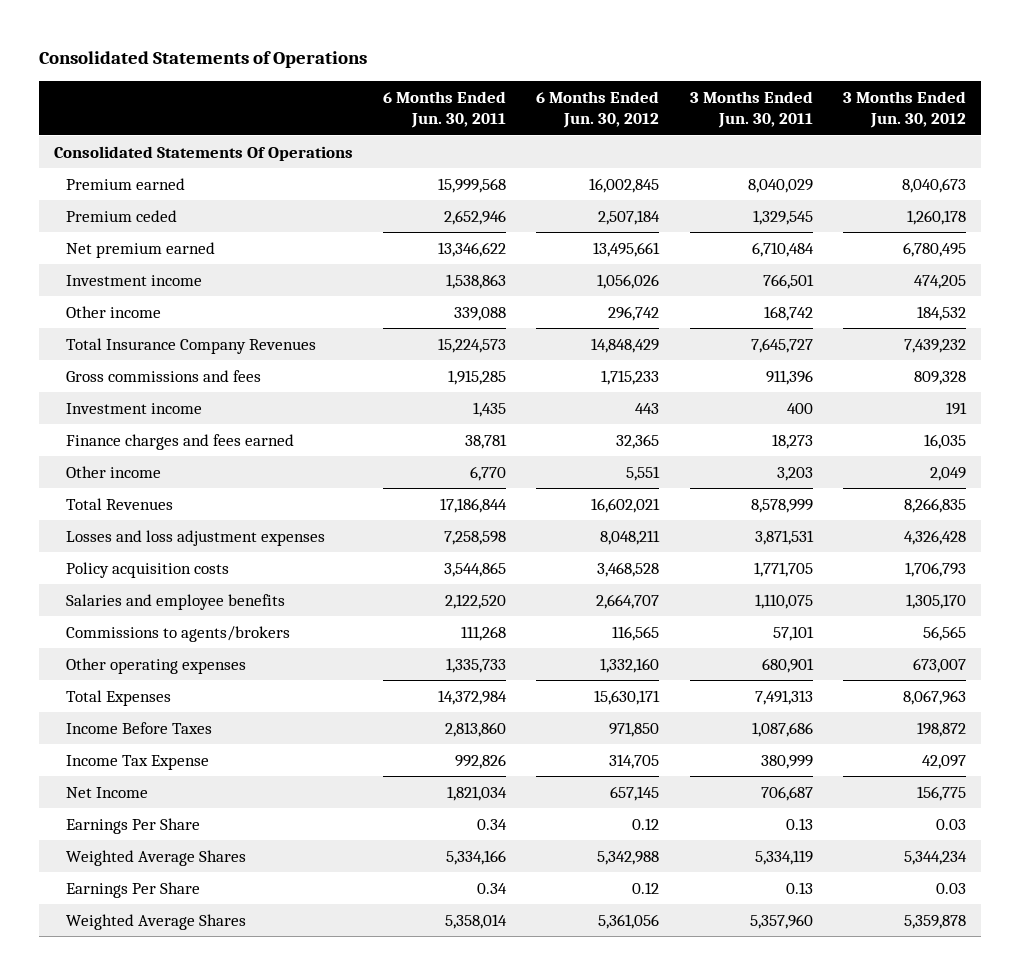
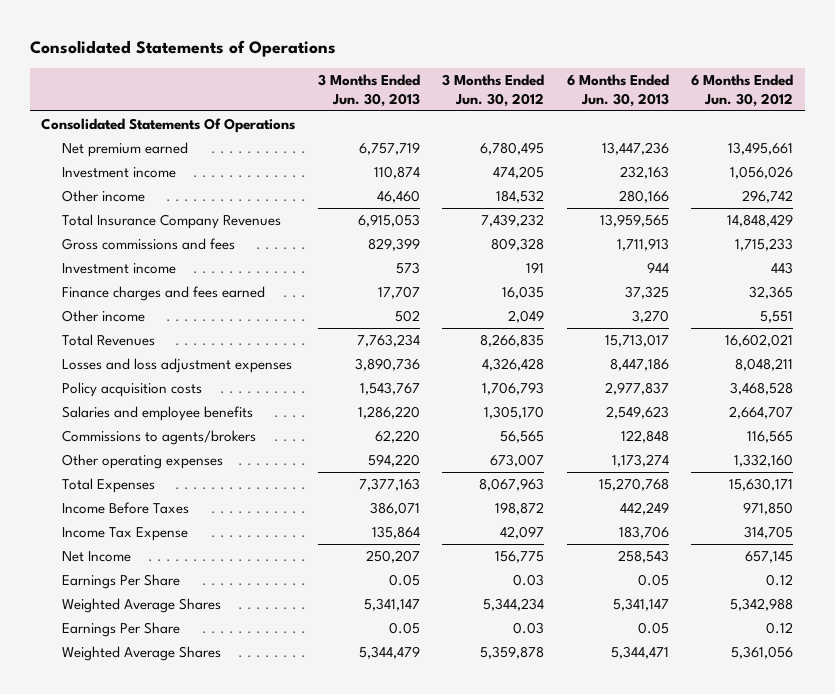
[383,90,507,129] 6 Months Ended Jun. 30, 2011 -> none
[689,90,813,129] 3 Months Ended Jun. 30, 2011 -> none
none -> [317,74,420,108] 3 Months Ended Jun. 30, 2013
none -> [566,74,669,108] 6 Months Ended Jun. 30, 2013
[66,177,186,190] Premium earned -> none
[66,209,178,222] Premium ceded -> none

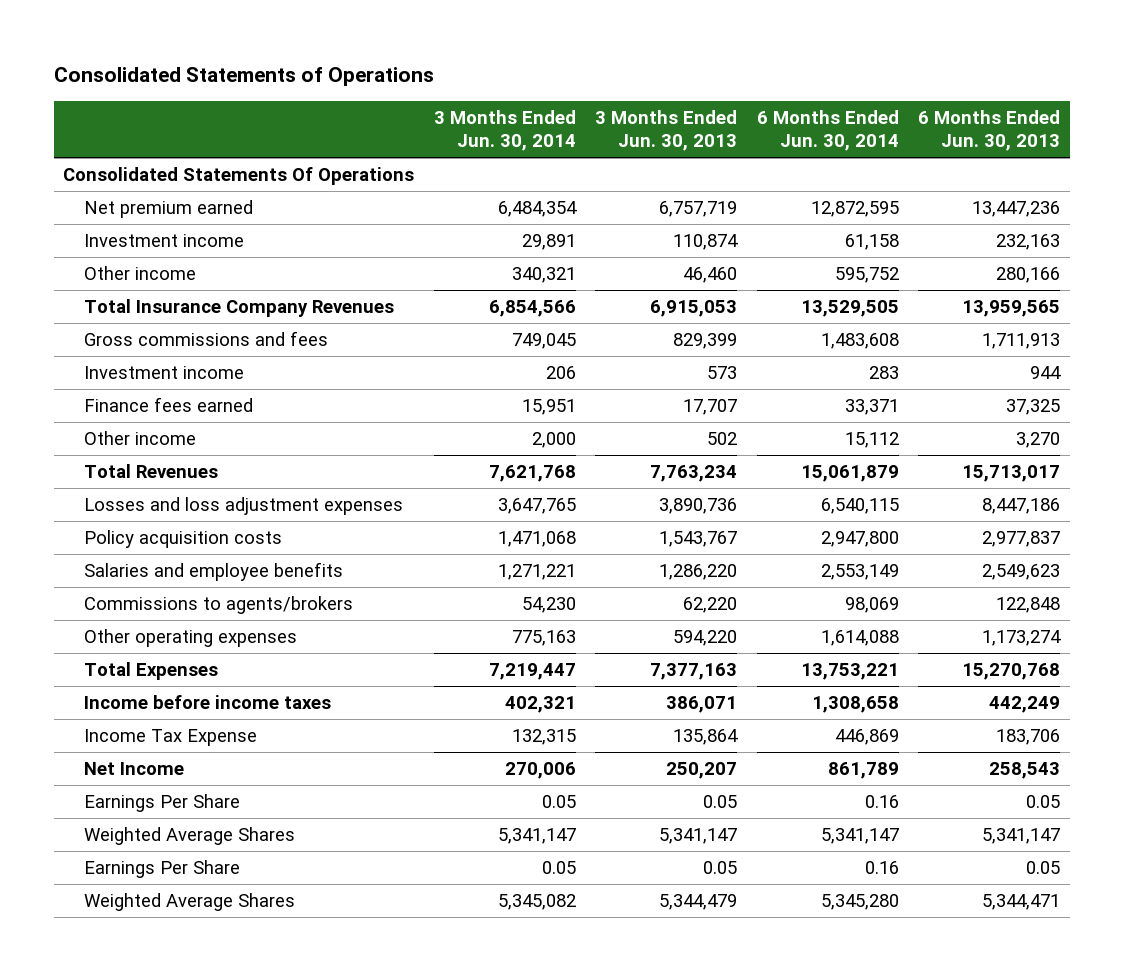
[442,74,545,108] 3 Months Ended Jun. 30, 2012 -> none
[691,74,794,108] 6 Months Ended Jun. 30, 2012 -> none
none -> [433,109,576,152] 3 Months Ended Jun. 30, 2014
none -> [756,109,899,152] 6 Months Ended Jun. 30, 2014
[61,285,265,301] Finance charges and fees earned -> [83,397,253,413] Finance fees earned
[61,501,189,514] Income Before Taxes -> [83,695,331,710] Income before income taxes

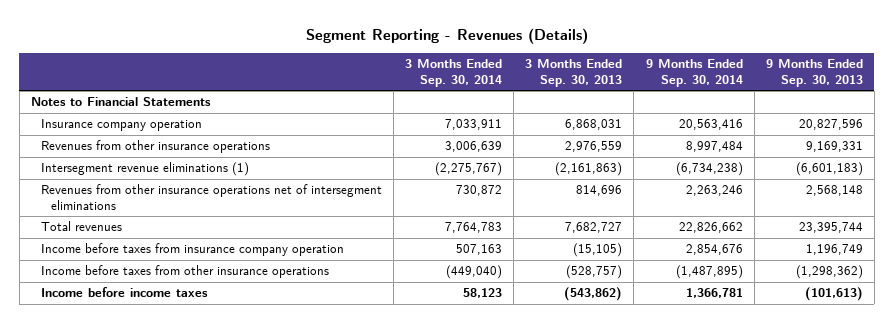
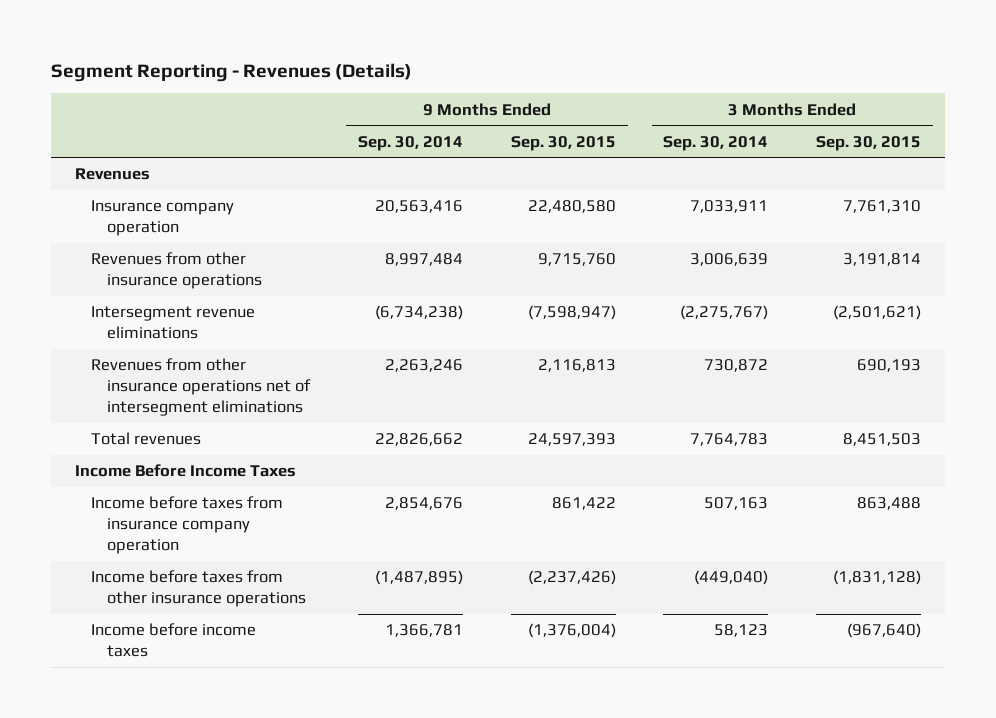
[525,59,623,87] 3 Months Ended Sep. 30, 2013 -> none
[765,59,863,87] 9 Months Ended Sep. 30, 2013 -> none
none -> [510,135,616,151] Sep. 30, 2015
none -> [816,135,922,151] Sep. 30, 2015
[30,97,211,107] Notes to Financial Statements -> none
none -> [75,168,151,181] Revenues
[41,162,250,177] Intersegment revenue eliminations (1) -> [91,306,256,340] Intersegment revenue eliminations
none -> [75,464,297,478] Income Before Income Taxes

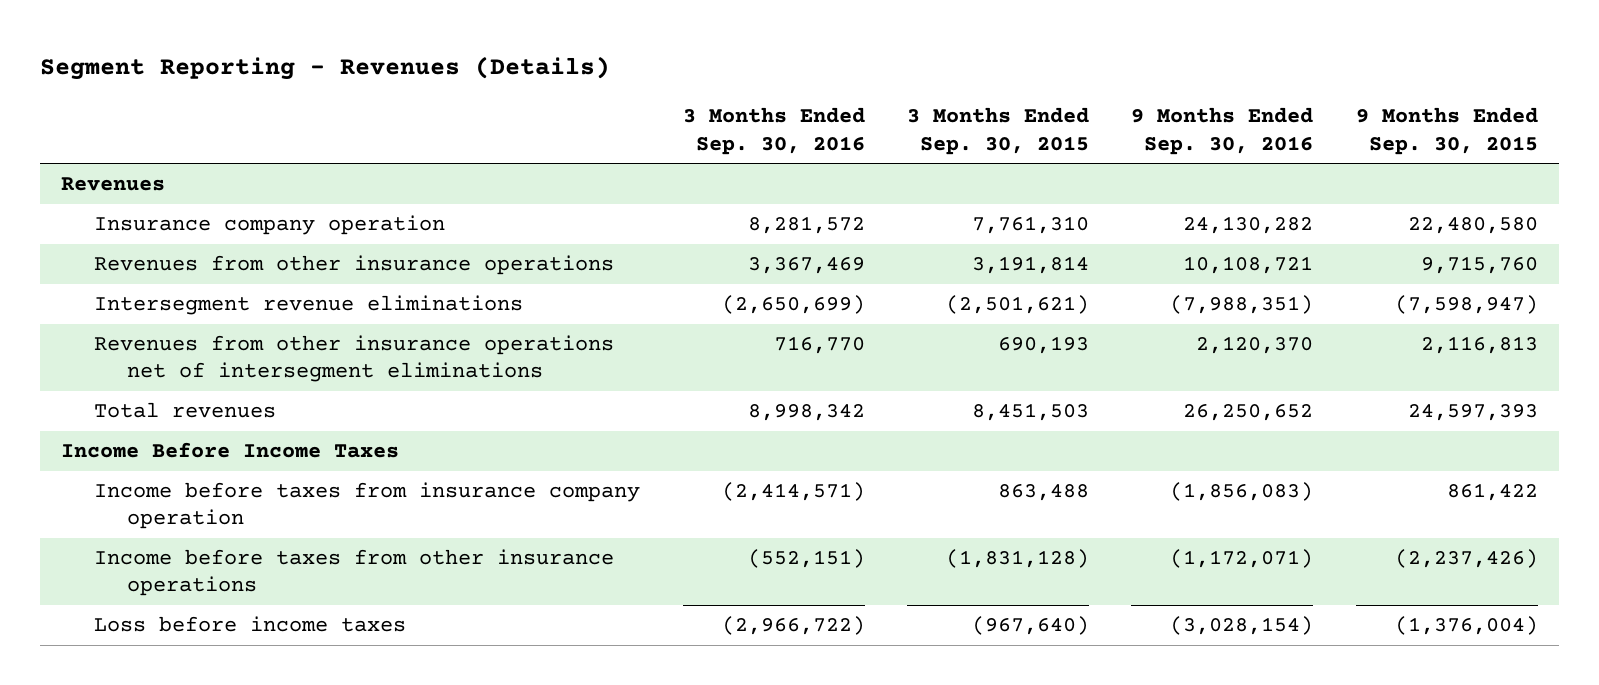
[357,135,463,151] Sep. 30, 2014 -> none
[663,135,769,151] Sep. 30, 2014 -> none
none -> [682,107,865,155] 3 Months Ended Sep. 30, 2016
none -> [1131,107,1314,155] 9 Months Ended Sep. 30, 2016
[91,623,257,658] Income before income taxes -> [94,616,407,633] Loss before income taxes

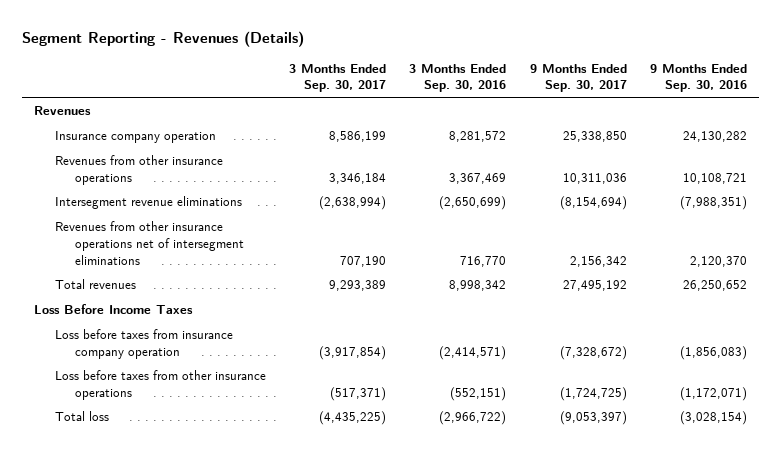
[906,107,1089,155] 3 Months Ended Sep. 30, 2015 -> none
[1355,107,1538,155] 9 Months Ended Sep. 30, 2015 -> none
none -> [289,63,387,93] 3 Months Ended Sep. 30, 2017
none -> [529,63,627,93] 9 Months Ended Sep. 30, 2017
[61,442,400,459] Income Before Income Taxes -> [34,303,194,314] Loss Before Income Taxes
[94,482,641,530] Income before taxes from insurance company operation -> [54,328,233,359] Loss before taxes from insurance company operation
[94,549,615,597] Income before taxes from other insurance operations -> [54,369,266,400] Loss before taxes from other insurance operations
[94,616,407,633] Loss before income taxes -> [54,410,109,421] Total loss

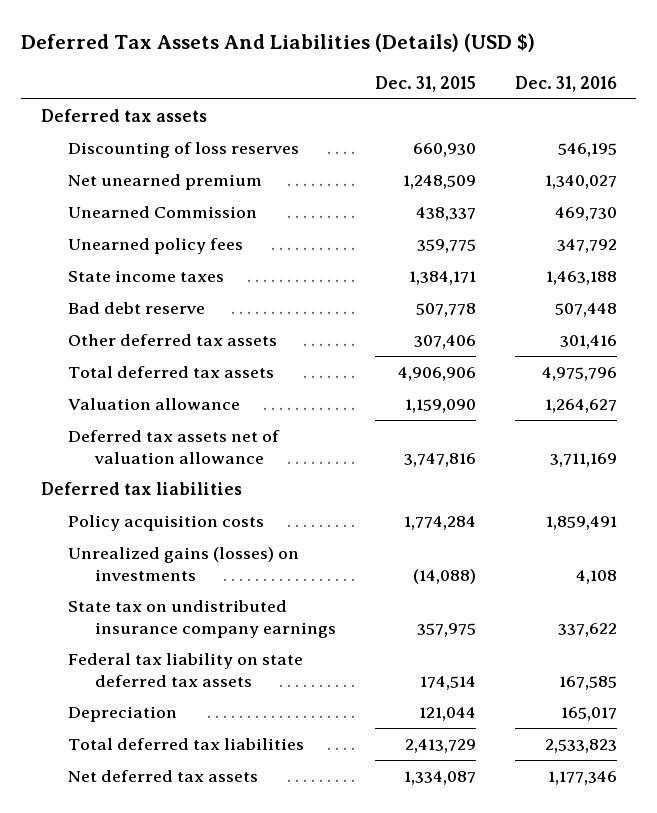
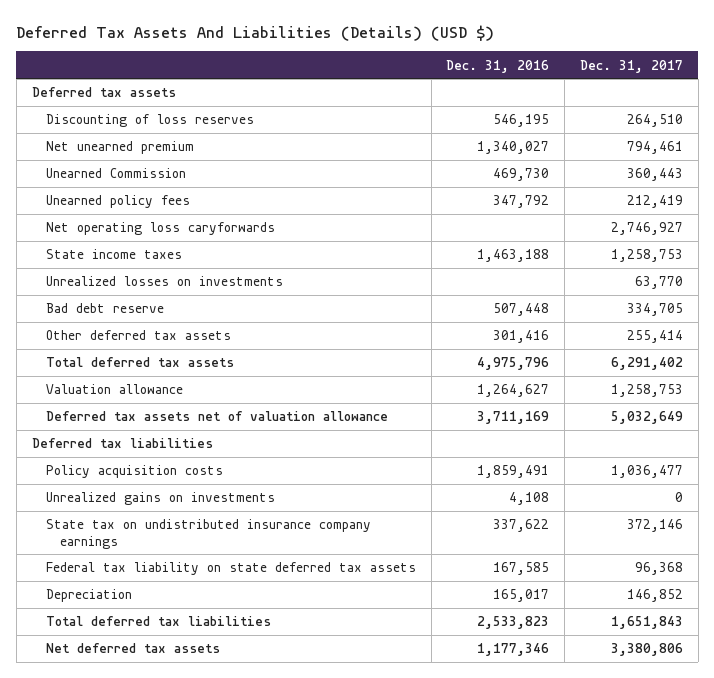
[374,75,476,92] Dec. 31, 2015 -> none
none -> [579,59,683,73] Dec. 31, 2017
none -> [45,222,275,236] Net operating loss caryforwards
none -> [45,276,283,287] Unrealized losses on investments
[67,547,299,581] Unrealized gains (losses) on investments -> [45,492,275,506] Unrealized gains on investments

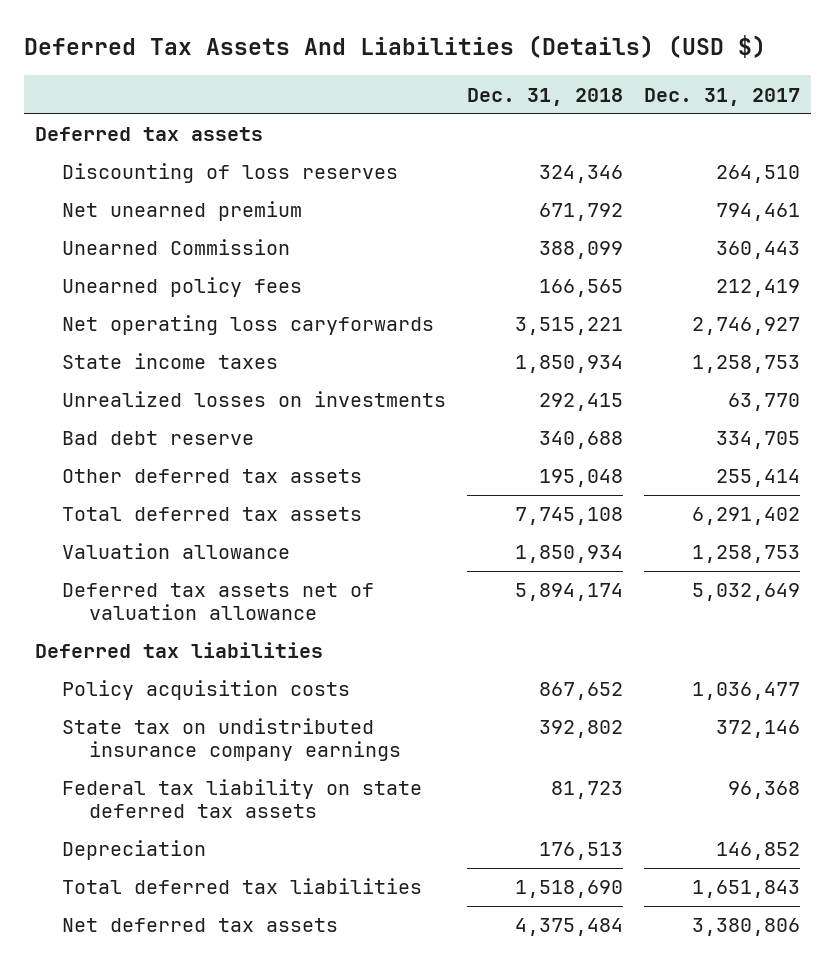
[446,59,550,73] Dec. 31, 2016 -> none
none -> [467,87,624,106] Dec. 31, 2018
[45,492,275,506] Unrealized gains on investments -> none

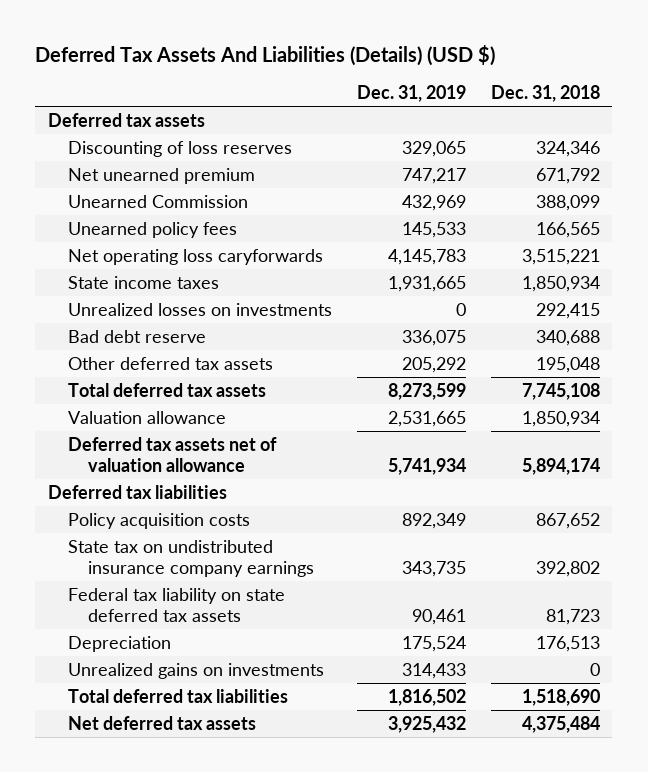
[644,87,801,106] Dec. 31, 2017 -> none
none -> [356,85,466,103] Dec. 31, 2019
none -> [68,662,325,679] Unrealized gains on investments

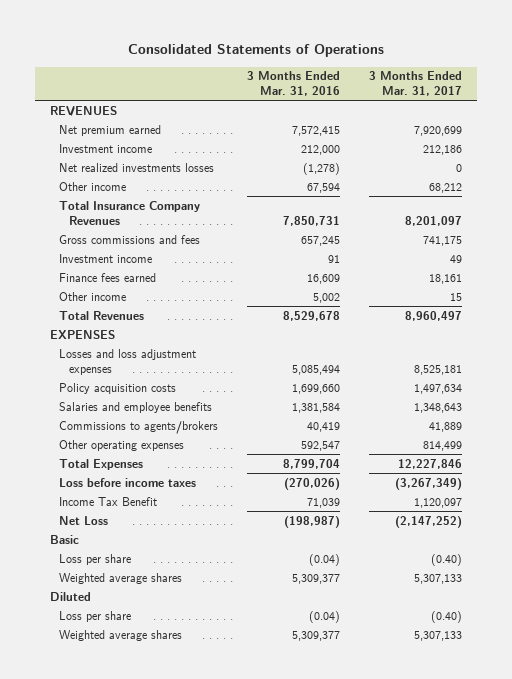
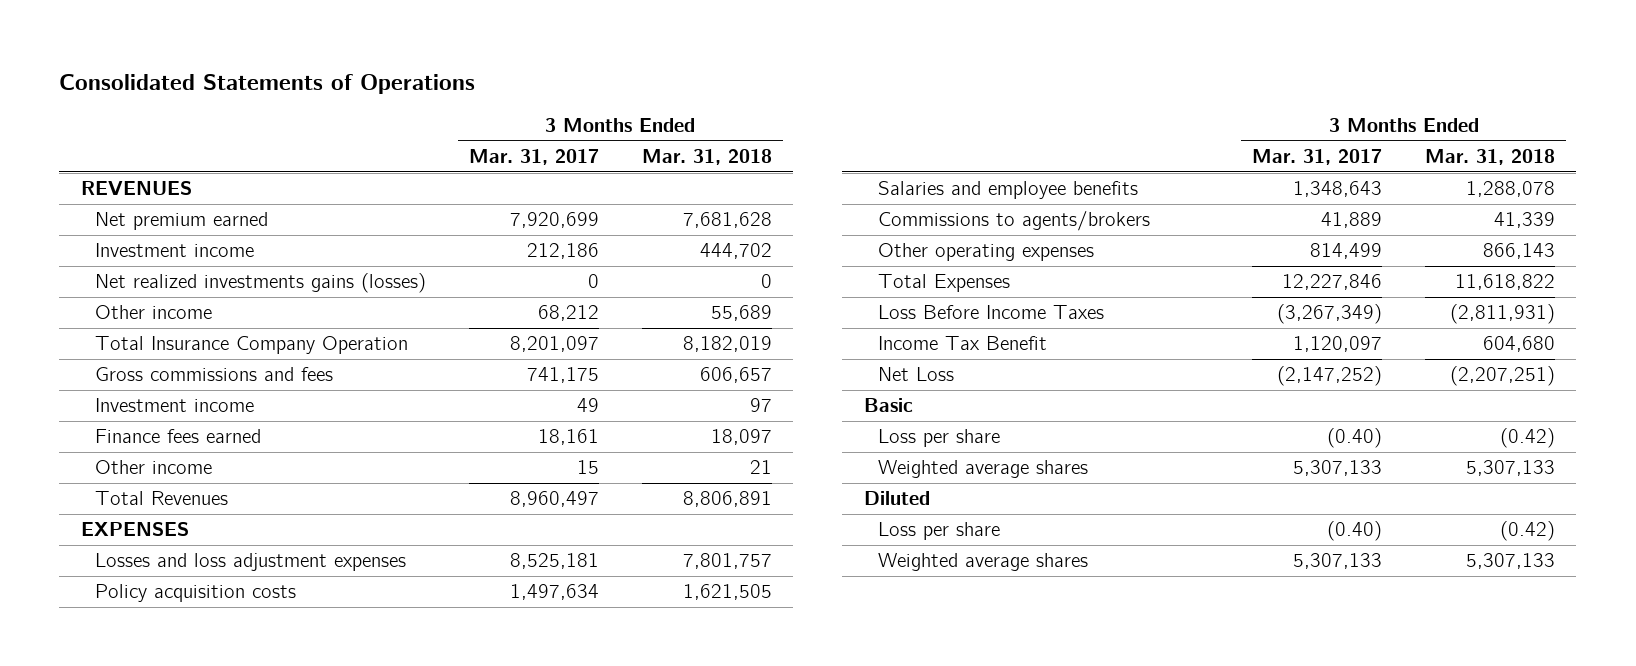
[247,71,341,97] 3 Months Ended Mar. 31, 2016 -> none
none -> [641,149,772,166] Mar. 31, 2018
[59,162,215,172] Net realized investments losses -> [95,273,427,294] Net realized investments gains (losses)
[59,200,201,225] Total Insurance Company Revenues -> [95,336,409,355] Total Insurance Company Operation
[59,477,197,487] Loss before income taxes -> [878,305,1105,320] Loss Before Income Taxes

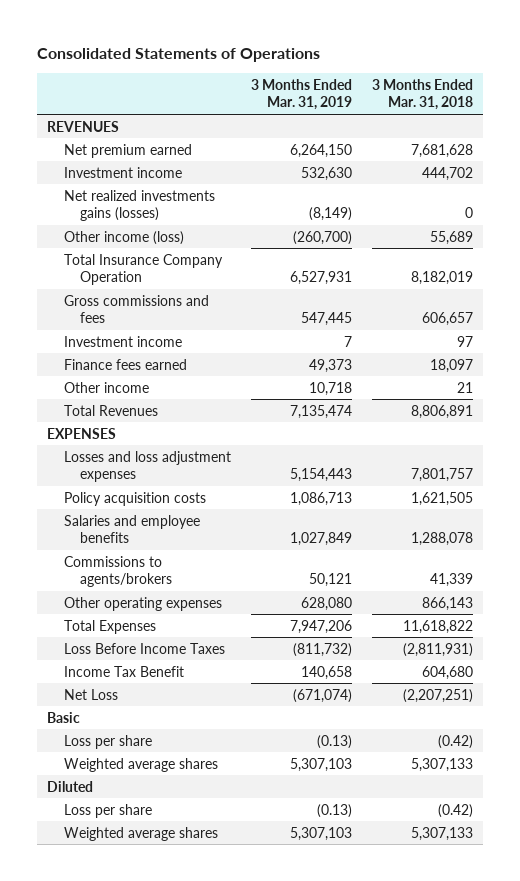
[469,149,600,166] Mar. 31, 2017 -> none
none -> [250,78,352,111] 3 Months Ended Mar. 31, 2019
[95,305,213,320] Other income -> [63,230,184,245] Other income (loss)

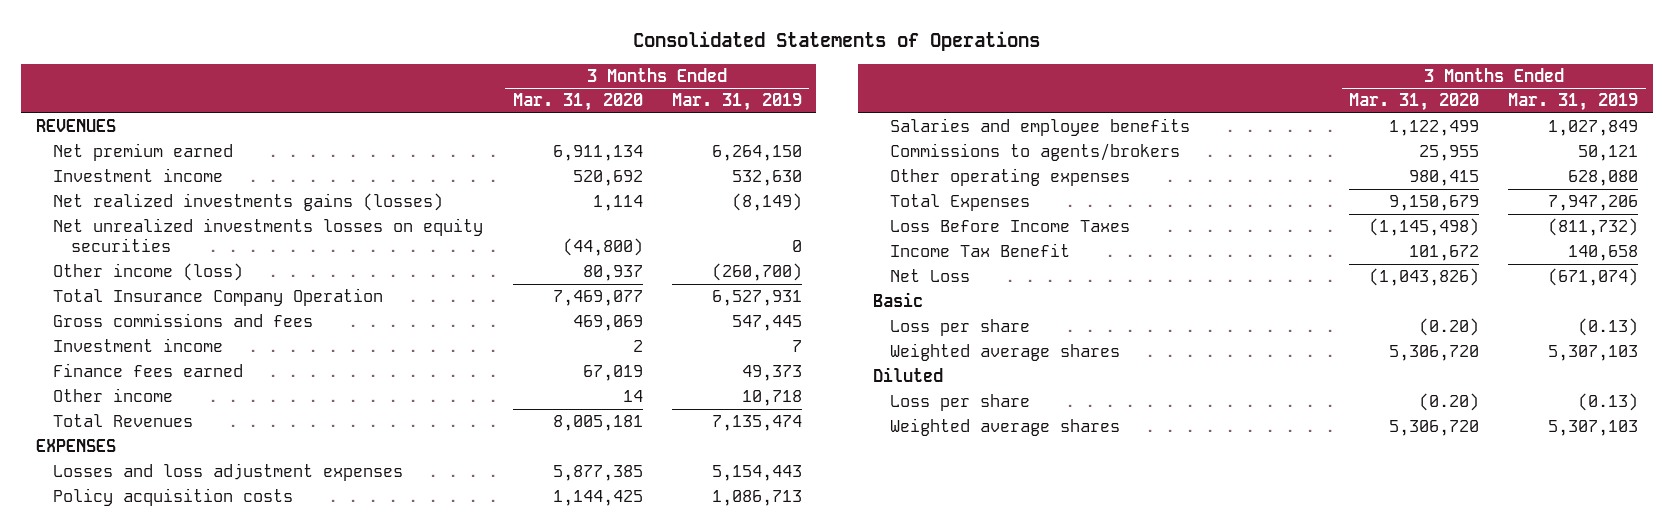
[371,78,473,111] 3 Months Ended Mar. 31, 2018 -> none
none -> [512,93,643,112] Mar. 31, 2020
none -> [53,218,484,253] Net unrealized investments losses on equity securities

